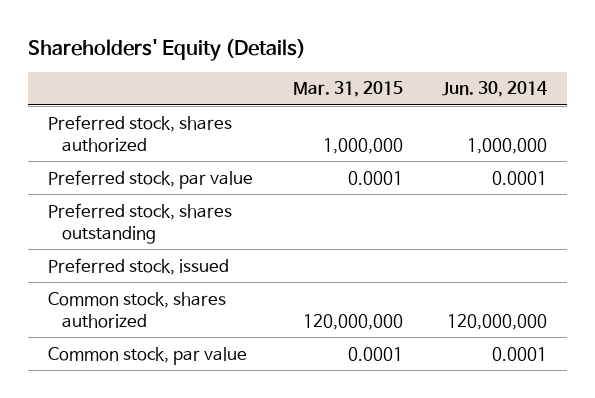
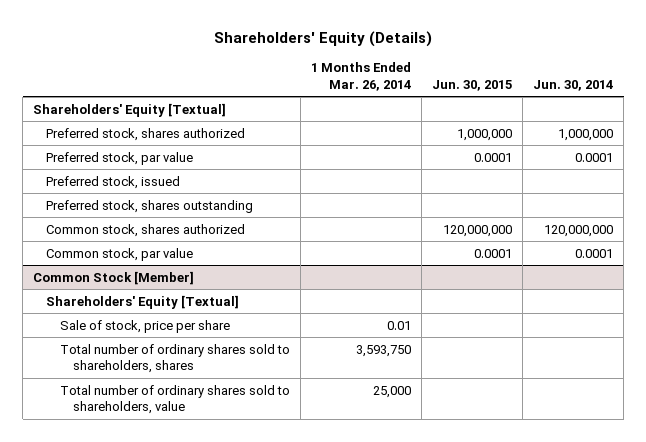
[292,81,403,98] Mar. 31, 2015 -> none
none -> [310,62,411,92] 1 Months Ended Mar. 26, 2014
none -> [432,80,513,92] Jun. 30, 2015
none -> [33,102,227,117] Shareholders' Equity [Textual]
[48,202,233,244] Preferred stock, shares outstanding -> [46,199,254,213] Preferred stock, shares outstanding
none -> [33,270,195,285] Common Stock [Member]
none -> [46,294,240,309] Shareholders' Equity [Textual]
none -> [59,319,230,333] Sale of stock, price per share
none -> [59,343,290,374] Total number of ordinary shares sold to shareholders, shares
none -> [59,384,290,415] Total number of ordinary shares sold to shareholders, value

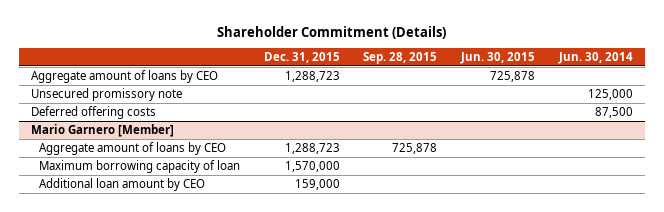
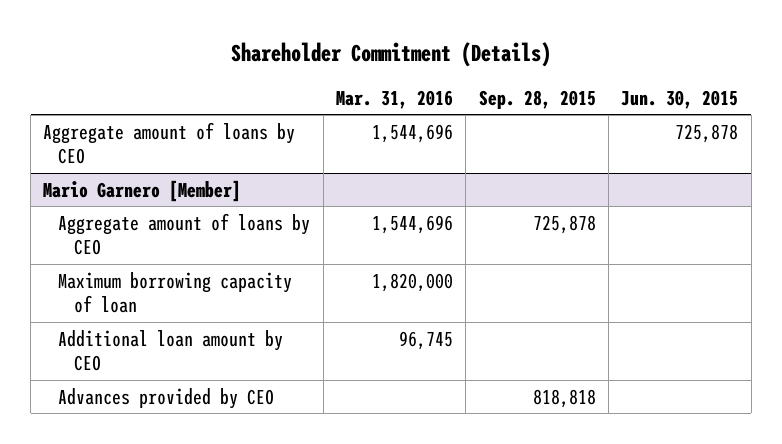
[263,52,340,64] Dec. 31, 2015 -> none
[557,52,633,65] Jun. 30, 2014 -> none
none -> [336,89,454,109] Mar. 31, 2016
[30,88,182,102] Unsecured promissory note -> none
[30,106,156,120] Deferred offering costs -> none
none -> [58,387,275,409] Advances provided by CEO

